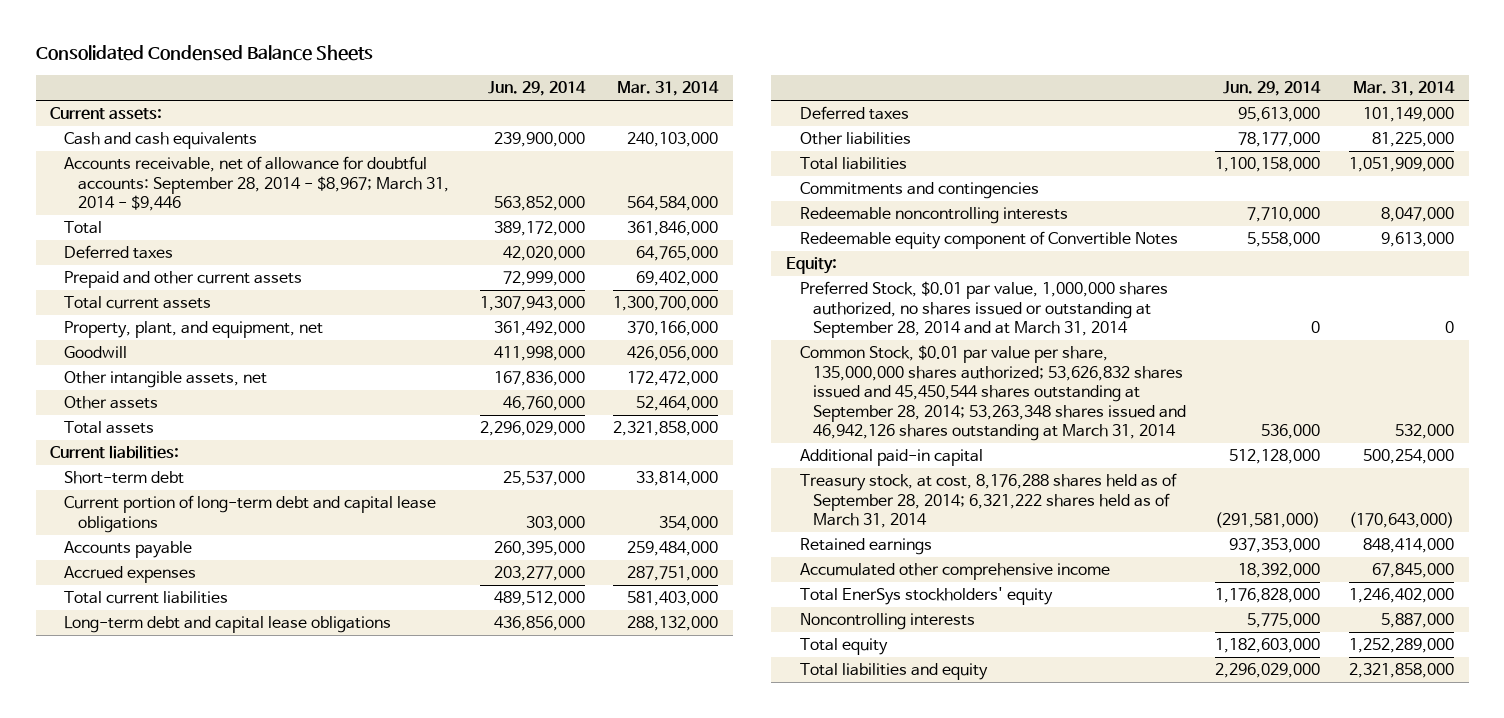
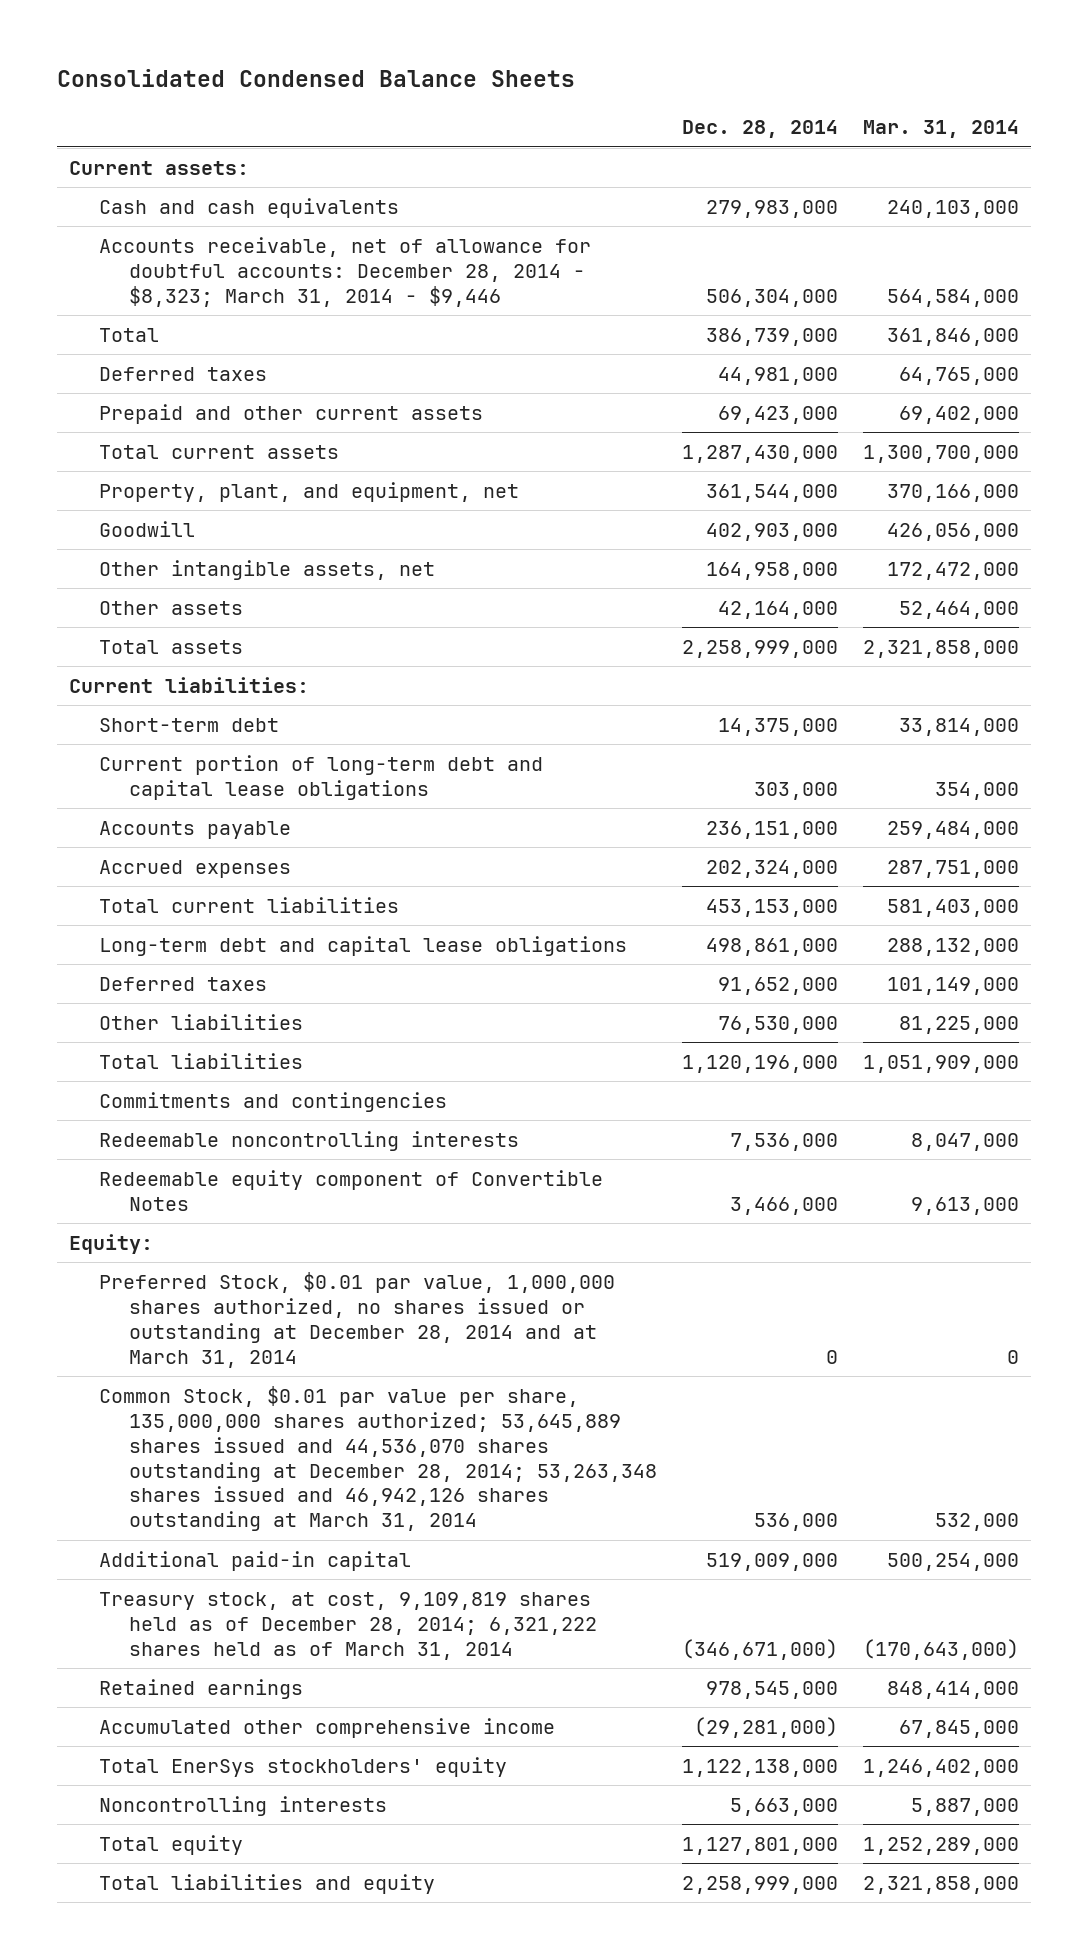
[487,80,586,96] Jun. 29, 2014 -> none
none -> [682,120,839,139] Dec. 28, 2014
[63,156,449,212] Accounts receivable, net of allowance for doubtful accounts: September 28, 2014 - $8,967; March 31, 2014 - $9,446 -> [99,236,592,307] Accounts receivable, net of allowance for doubtful accounts: December 28, 2014 - $8,323; March 31, 2014 - $9,446
[799,281,1168,339] Preferred Stock, $0.01 par value, 1,000,000 shares authorized, no shares issued or outstanding at September 28, 2014 and at March 31, 2014 -> [99,1271,616,1368] Preferred Stock, $0.01 par value, 1,000,000 shares authorized, no shares issued or outstanding at December 28, 2014 and at March 31, 2014
[799,345,1187,442] Common Stock, $0.01 par value per share, 135,000,000 shares authorized; 53,626,832 shares issued and 45,450,544 shares outstanding at September 28, 2014; 53,263,348 shares issued and 46,942,126 shares outstanding at March 31, 2014 -> [99,1385,658,1532] Common Stock, $0.01 par value per share, 135,000,000 shares authorized; 53,645,889 shares issued and 44,536,070 shares outstanding at December 28, 2014; 53,263,348 shares issued and 46,942,126 shares outstanding at March 31, 2014
[799,473,1177,529] Treasury stock, at cost, 8,176,288 shares held as of September 28, 2014; 6,321,222 shares held as of March 31, 2014 -> [99,1591,598,1660] Treasury stock, at cost, 9,109,819 shares held as of December 28, 2014; 6,321,222 shares held as of March 31, 2014

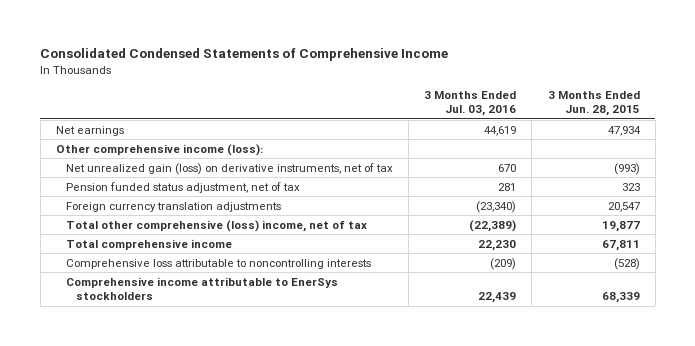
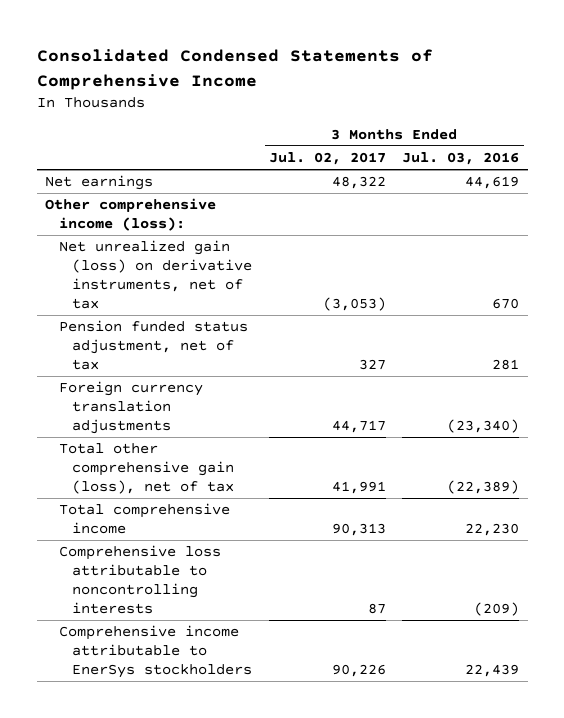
[547,90,640,117] 3 Months Ended Jun. 28, 2015 -> none
none -> [268,152,386,166] Jul. 02, 2017
[65,219,367,232] Total other comprehensive (loss) income, net of tax -> [58,443,235,495] Total other comprehensive gain (loss), net of tax

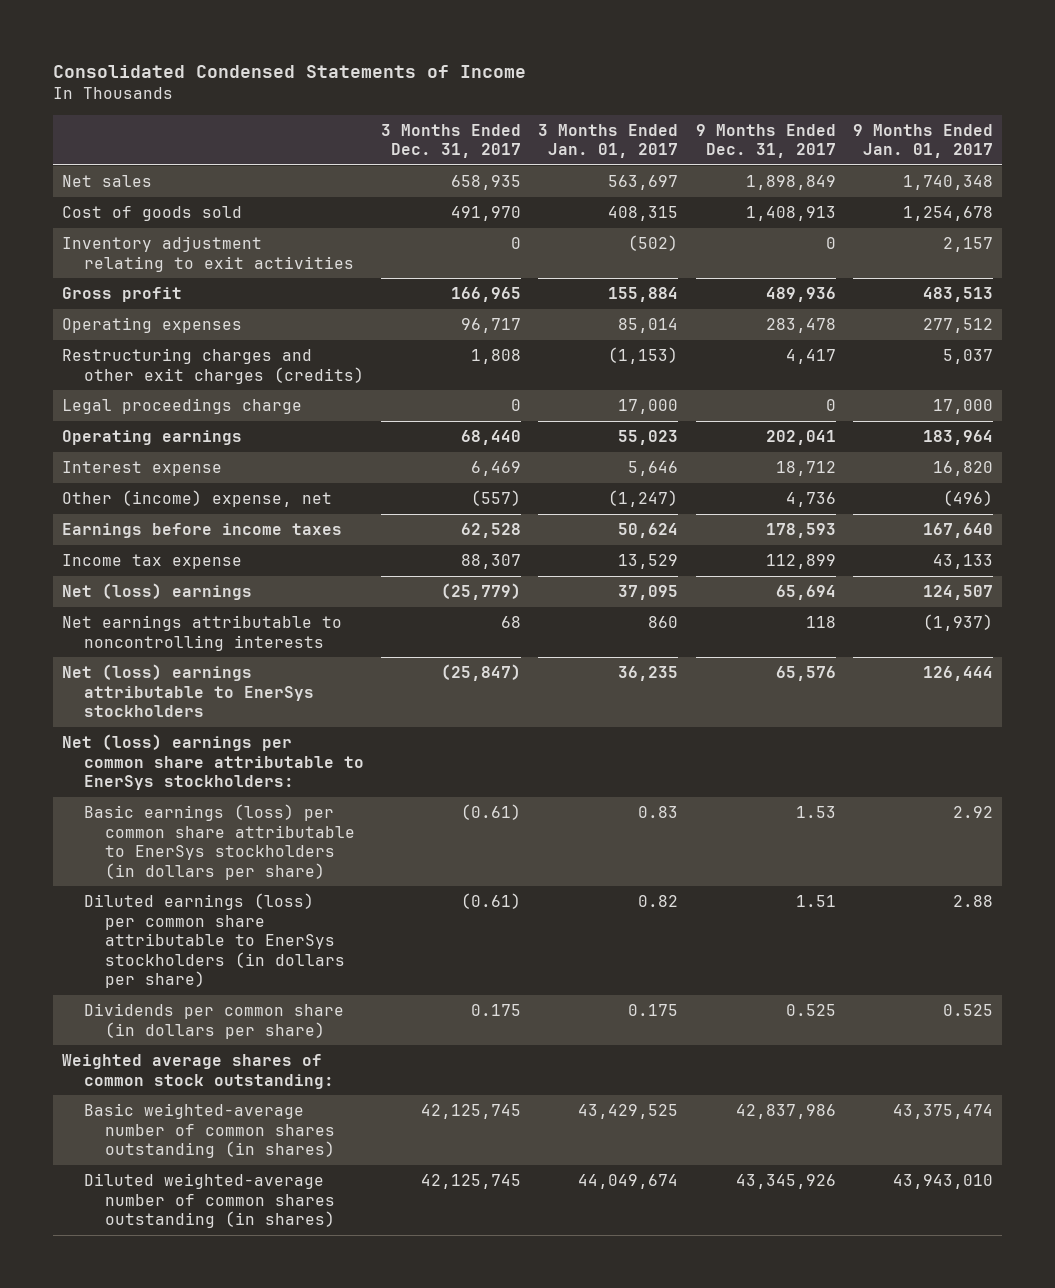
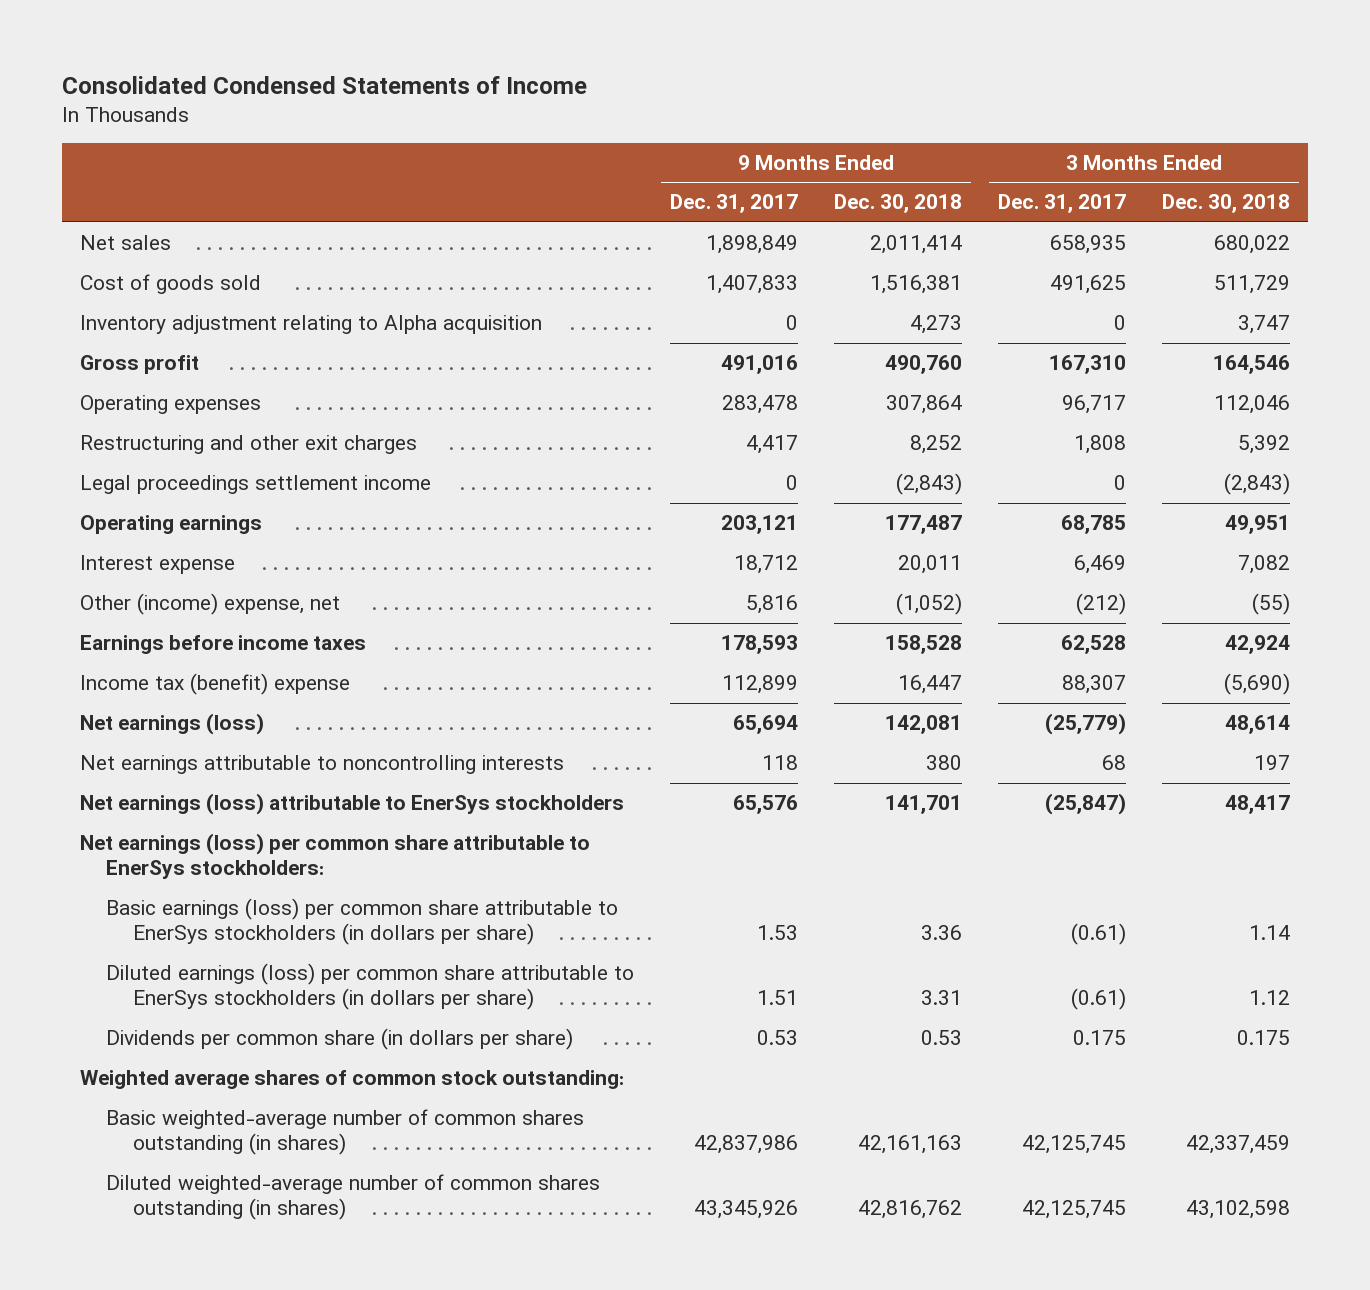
[538,123,679,159] 3 Months Ended Jan. 01, 2017 -> none
[853,123,994,159] 9 Months Ended Jan. 01, 2017 -> none
none -> [834,194,963,214] Dec. 30, 2018
none -> [1162,194,1291,214] Dec. 30, 2018
[450,206,521,222] 491,970 -> [1050,275,1127,295] 491,625
[745,206,836,222] 1,408,913 -> [706,275,799,295] 1,407,833
[62,236,354,272] Inventory adjustment relating to exit activities -> [79,315,542,335] Inventory adjustment relating to Alpha acquisition
[450,287,521,303] 166,965 -> [1049,355,1127,375] 167,310
[765,287,836,303] 489,936 -> [721,355,799,375] 491,016
[62,398,303,415] Legal proceedings charge -> none
[62,348,364,384] Restructuring charges and other exit charges (credits) -> [79,435,417,455] Restructuring and other exit charges
none -> [79,475,431,495] Legal proceedings settlement income
[460,430,521,446] 68,440 -> [1061,515,1127,535] 68,785
[765,430,836,446] 202,041 -> [721,515,799,535] 203,121
[470,490,521,507] (557) -> [1076,593,1127,616] (212)
[785,492,836,508] 4,736 -> [746,595,799,615] 5,816
[62,554,243,570] Income tax expense -> [79,673,350,696] Income tax (benefit) expense
[62,583,253,601] Net (loss) earnings -> [79,713,264,736] Net earnings (loss)
[62,664,314,718] Net (loss) earnings attributable to EnerSys stockholders -> [79,793,624,816] Net earnings (loss) attributable to EnerSys stockholders
[62,734,364,791] Net (loss) earnings per common share attributable to EnerSys stockholders: -> [79,833,590,880] Net earnings (loss) per common share attributable to EnerSys stockholders:
[785,1004,836,1017] 0.525 -> [757,1030,799,1046] 0.53

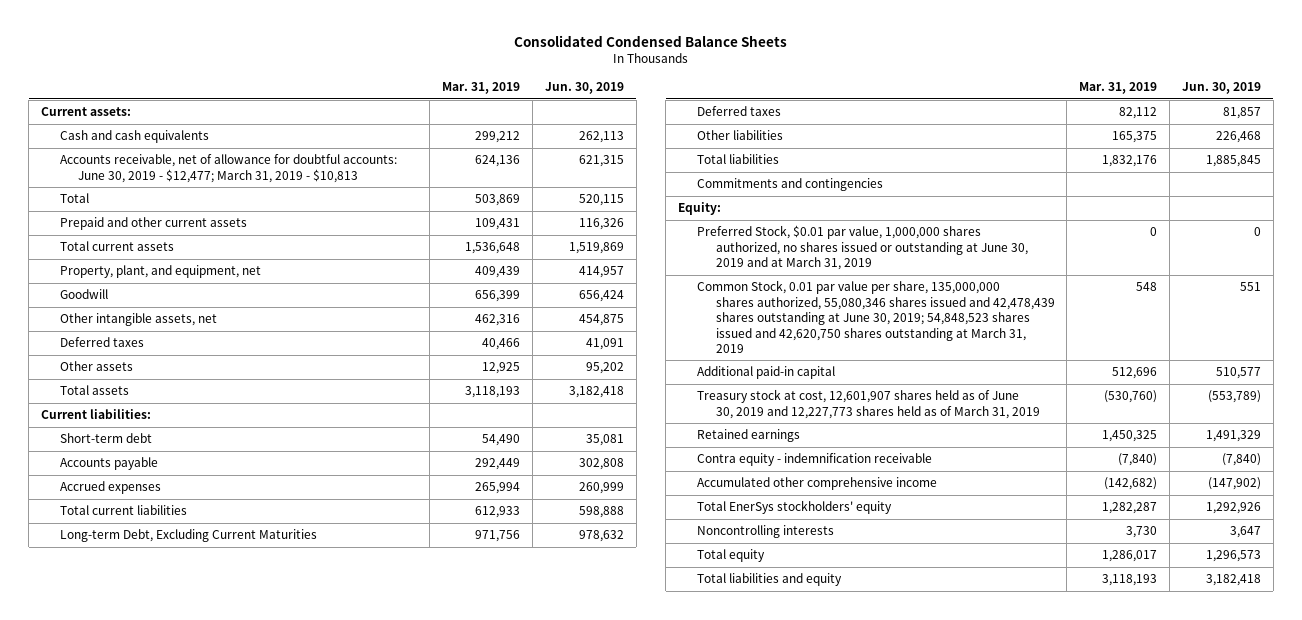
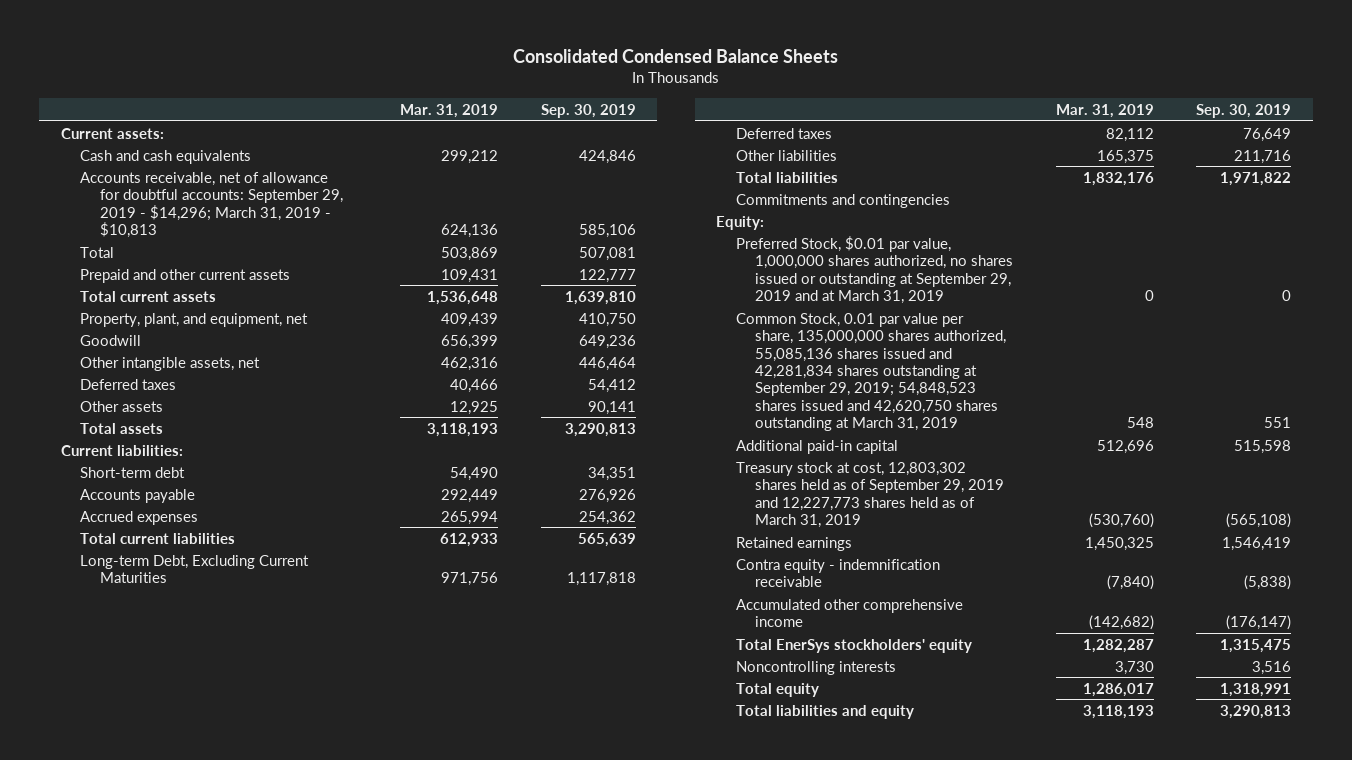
[544,82,624,95] Jun. 30, 2019 -> none
none -> [540,103,636,118] Sep. 30, 2019
[59,154,397,183] Accounts receivable, net of allowance for doubtful accounts: June 30, 2019 - $12,477; March 31, 2019 - $10,813 -> [80,171,343,239] Accounts receivable, net of allowance for doubtful accounts: September 29, 2019 - $14,296; March 31, 2019 - $10,813
[696,225,1028,271] Preferred Stock, $0.01 par value, 1,000,000 shares authorized, no shares issued or outstanding at June 30, 2019 and at March 31, 2019 -> [735,235,1014,305] Preferred Stock, $0.01 par value, 1,000,000 shares authorized, no shares issued or outstanding at September 29, 2019 and at March 31, 2019
[696,280,1055,353] Common Stock, 0.01 par value per share, 135,000,000 shares authorized, 55,080,346 shares issued and 42,478,439 shares outstanding at June 30, 2019; 54,848,523 shares issued and 42,620,750 shares outstanding at March 31, 2019 -> [735,312,1007,432] Common Stock, 0.01 par value per share, 135,000,000 shares authorized, 55,085,136 shares issued and 42,281,834 shares outstanding at September 29, 2019; 54,848,523 shares issued and 42,620,750 shares outstanding at March 31, 2019
[696,389,1040,419] Treasury stock at cost, 12,601,907 shares held as of June 30, 2019 and 12,227,773 shares held as of March 31, 2019 -> [735,461,1005,529] Treasury stock at cost, 12,803,302 shares held as of September 29, 2019 and 12,227,773 shares held as of March 31, 2019

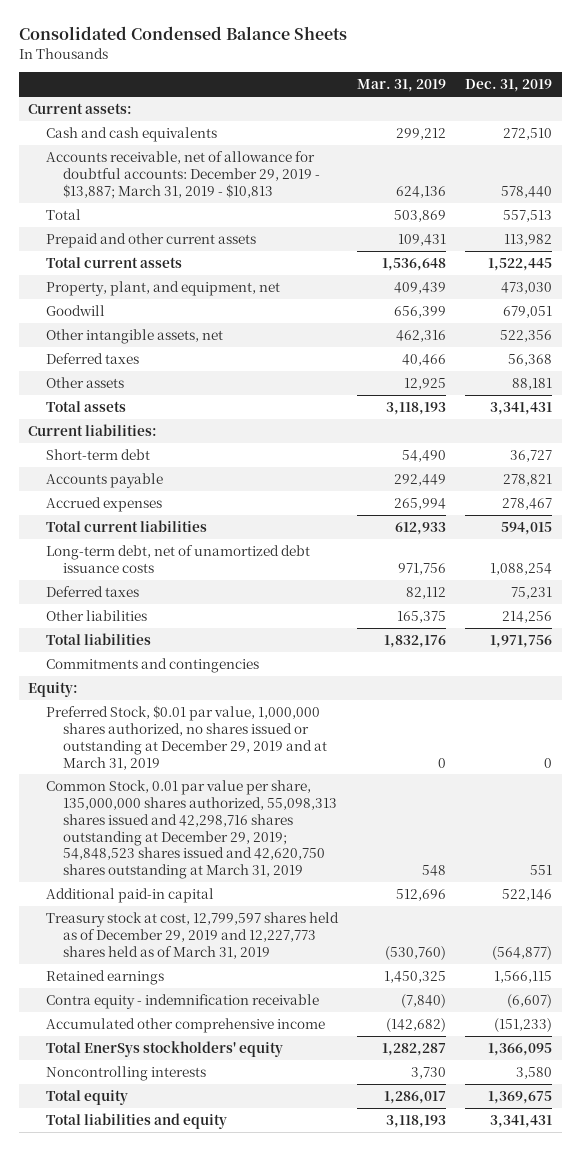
[540,103,636,118] Sep. 30, 2019 -> none
none -> [465,79,553,93] Dec. 31, 2019
[80,171,343,239] Accounts receivable, net of allowance for doubtful accounts: September 29, 2019 - $14,296; March 31, 2019 - $10,813 -> [45,150,320,199] Accounts receivable, net of allowance for doubtful accounts: December 29, 2019 - $13,887; March 31, 2019 - $10,813
[80,554,310,584] Long-term Debt, Excluding Current Maturities -> [45,544,310,573] Long-term debt, net of unamortized debt issuance costs
[735,235,1014,305] Preferred Stock, $0.01 par value, 1,000,000 shares authorized, no shares issued or outstanding at September 29, 2019 and at March 31, 2019 -> [45,704,327,770] Preferred Stock, $0.01 par value, 1,000,000 shares authorized, no shares issued or outstanding at December 29, 2019 and at March 31, 2019
[735,312,1007,432] Common Stock, 0.01 par value per share, 135,000,000 shares authorized, 55,085,136 shares issued and 42,281,834 shares outstanding at September 29, 2019; 54,848,523 shares issued and 42,620,750 shares outstanding at March 31, 2019 -> [45,779,337,880] Common Stock, 0.01 par value per share, 135,000,000 shares authorized, 55,098,313 shares issued and 42,298,716 shares outstanding at December 29, 2019; 54,848,523 shares issued and 42,620,750 shares outstanding at March 31, 2019
[735,461,1005,529] Treasury stock at cost, 12,803,302 shares held as of September 29, 2019 and 12,227,773 shares held as of March 31, 2019 -> [45,911,339,959] Treasury stock at cost, 12,799,597 shares held as of December 29, 2019 and 12,227,773 shares held as of March 31, 2019

